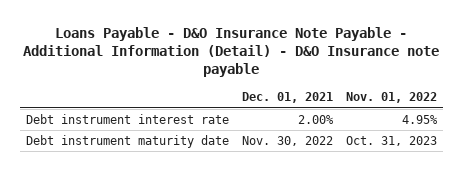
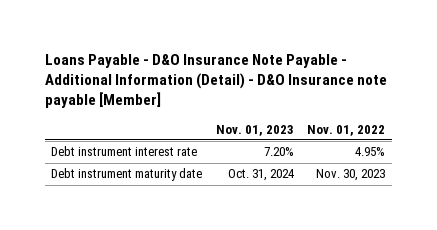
[23,26,440,78] Loans Payable - D&O Insurance Note Payable - Additional Information (Detail) - D&O Insurance note payable -> [44,53,387,109] Loans Payable - D&O Insurance Note Payable - Additional Information (Detail) - D&O Insurance note payable [Member]
[241,92,333,104] Dec. 01, 2021 -> none
none -> [215,124,294,136] Nov. 01, 2023
[345,135,437,146] Oct. 31, 2023 -> [316,169,386,182] Nov. 30, 2023

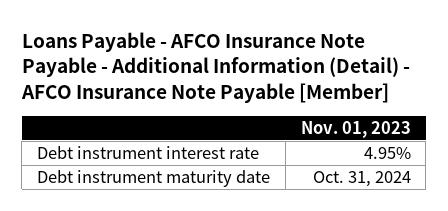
[44,53,387,109] Loans Payable - D&O Insurance Note Payable - Additional Information (Detail) - D&O Insurance note payable [Member] -> [20,31,410,104] Loans Payable - AFCO Insurance Note Payable - Additional Information (Detail) - AFCO Insurance Note Payable [Member]
[307,124,386,136] Nov. 01, 2022 -> none
[263,147,294,157] 7.20% -> [363,147,411,160] 4.95%

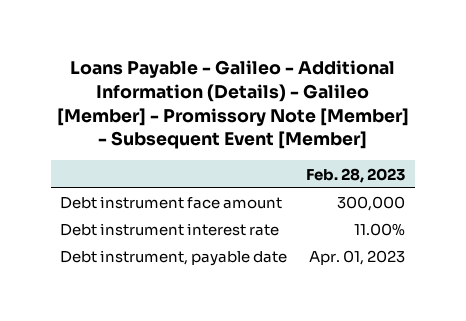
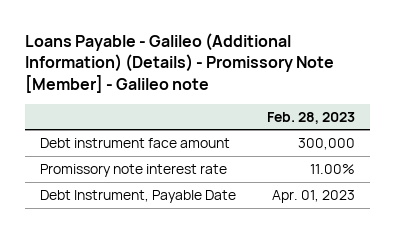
[56,60,409,150] Loans Payable - Galileo - Additional Information (Details) - Galileo [Member] - Promissory Note [Member] - Subsequent Event [Member] -> [25,32,335,93] Loans Payable - Galileo (Additional Information) (Details) - Promissory Note [Member] - Galileo note
[60,223,280,237] Debt instrument interest rate -> [40,163,228,177] Promissory note interest rate
[60,250,288,267] Debt instrument, payable date -> [40,189,237,203] Debt Instrument, Payable Date

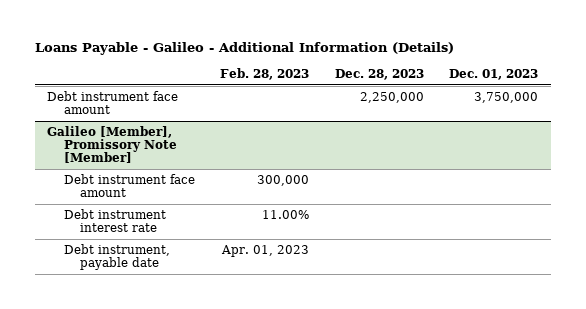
[25,32,335,93] Loans Payable - Galileo (Additional Information) (Details) - Promissory Note [Member] - Galileo note -> [34,42,454,56] Loans Payable - Galileo - Additional Information (Details)
none -> [334,69,424,81] Dec. 28, 2023
none -> [449,69,539,81] Dec. 01, 2023
none -> [47,90,179,115] Debt instrument face amount
none -> [47,125,177,164] Galileo [Member], Promissory Note [Member]
[40,163,228,177] Promissory note interest rate -> [63,208,166,233] Debt instrument interest rate
[40,189,237,203] Debt Instrument, Payable Date -> [63,243,170,271] Debt instrument, payable date

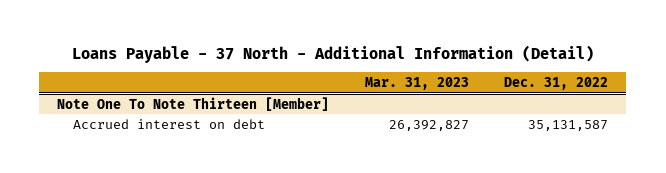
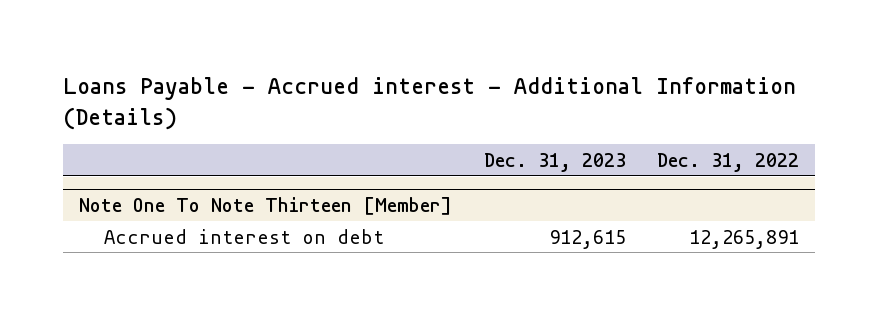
[71,45,594,64] Loans Payable - 37 North - Additional Information (Detail) -> [63,76,797,130] Loans Payable - Accrued interest - Additional Information (Details)
[364,76,469,90] Mar. 31, 2023 -> none
none -> [483,153,626,173] Dec. 31, 2023
[528,119,609,131] 35,131,587 -> [689,229,800,249] 12,265,891

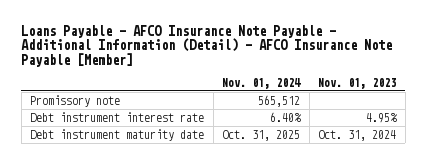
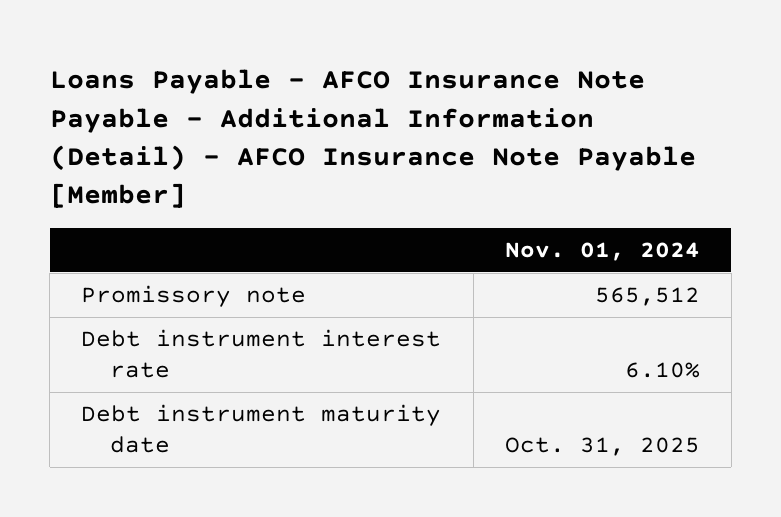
[318,77,397,89] Nov. 01, 2023 -> none
[270,111,303,122] 6.40% -> [624,362,700,379] 6.10%

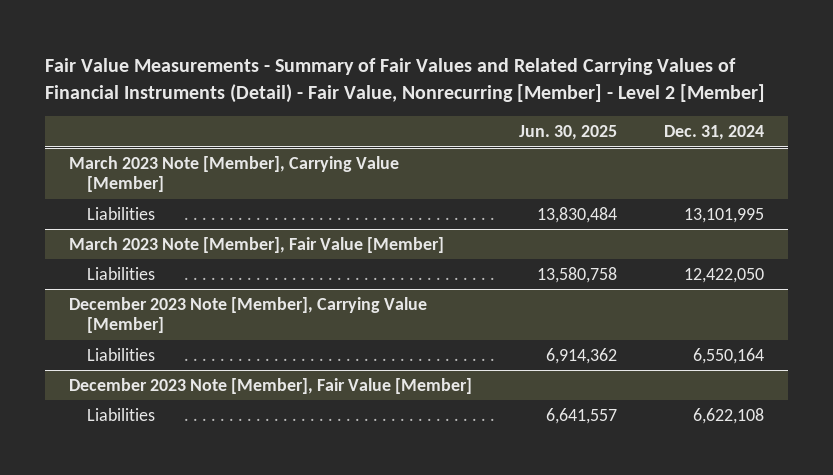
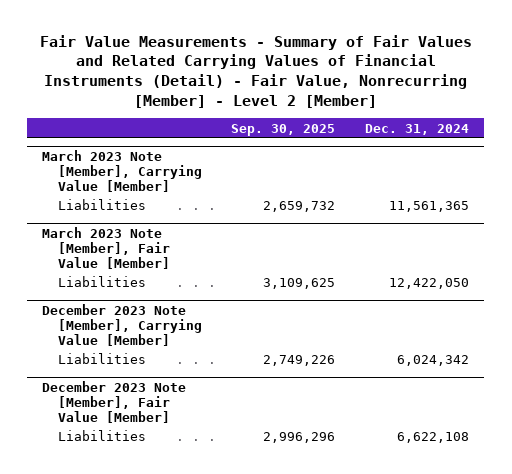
[518,125,617,141] Jun. 30, 2025 -> none
none -> [231,123,336,136] Sep. 30, 2025
[684,207,765,223] 13,101,995 -> [389,201,470,213] 11,561,365
[693,347,765,364] 6,550,164 -> [397,355,470,367] 6,024,342

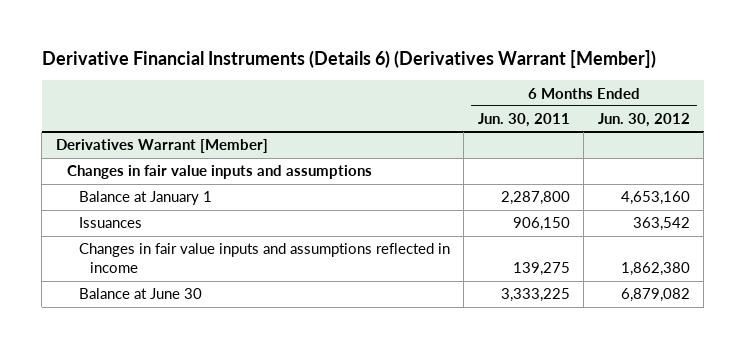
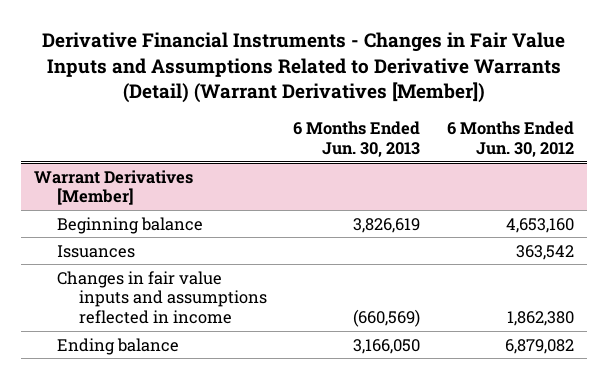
[41,50,656,69] Derivative Financial Instruments (Details 6) (Derivatives Warrant [Member]) -> [42,31,566,104] Derivative Financial Instruments - Changes in Fair Value Inputs and Assumptions Related to Derivative Warrants (Detail) (Warrant Derivatives [Member])
[477,113,570,128] Jun. 30, 2011 -> none
none -> [293,121,421,158] 6 Months Ended Jun. 30, 2013
[67,165,373,180] Changes in fair value inputs and assumptions -> none
[55,139,268,154] Derivatives Warrant [Member] -> [34,169,194,206] Warrant Derivatives [Member]
[78,191,212,206] Balance at January 1 -> [56,216,203,234] Beginning balance
[78,288,202,300] Balance at June 30 -> [56,337,179,355] Ending balance

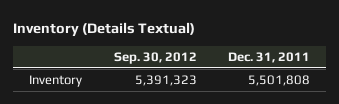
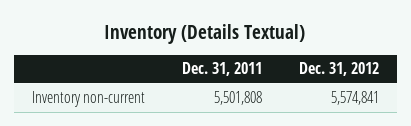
[113,51,197,64] Sep. 30, 2012 -> none
none -> [298,62,379,77] Dec. 31, 2012
[29,75,83,88] Inventory -> [32,91,146,108] Inventory non-current

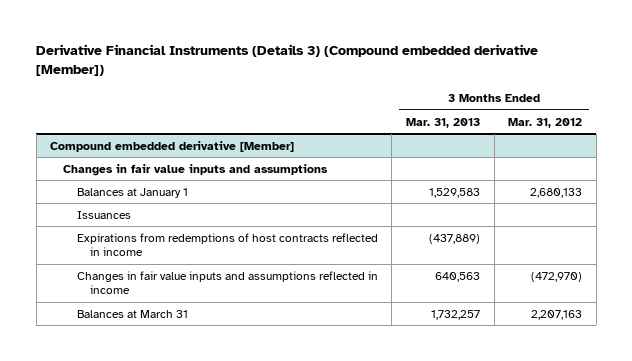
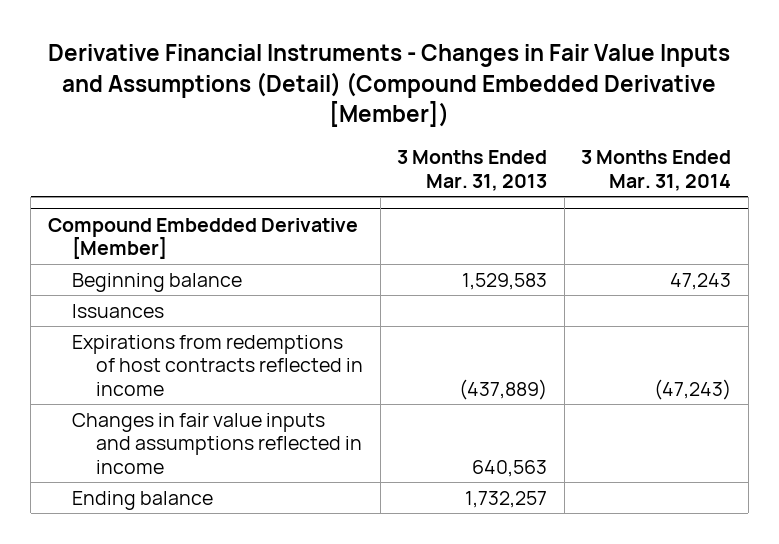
[36,44,539,77] Derivative Financial Instruments (Details 3) (Compound embedded derivative [Member]) -> [48,44,731,128] Derivative Financial Instruments - Changes in Fair Value Inputs and Assumptions (Detail) (Compound Embedded Derivative [Member])
[508,117,583,128] Mar. 31, 2012 -> none
none -> [581,150,732,191] 3 Months Ended Mar. 31, 2014
[63,163,329,176] Changes in fair value inputs and assumptions -> none
[50,140,295,152] Compound embedded derivative [Member] -> [47,217,358,260] Compound Embedded Derivative [Member]
[76,187,188,198] Balances at January 1 -> [71,272,242,292] Beginning balance
[76,309,188,318] Balances at March 31 -> [71,490,213,510] Ending balance

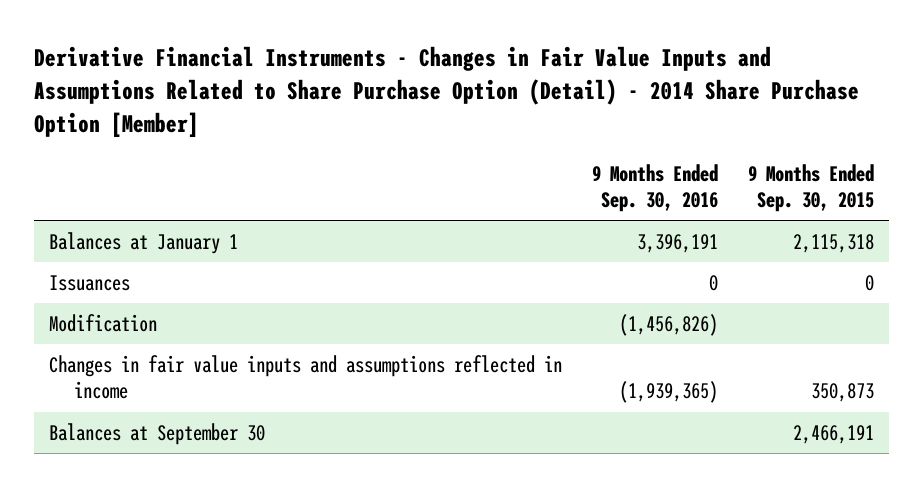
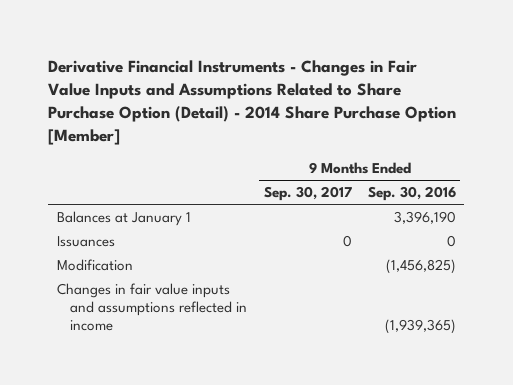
[747,163,874,213] 9 Months Ended Sep. 30, 2015 -> none
none -> [263,186,352,202] Sep. 30, 2017
[636,233,718,253] 3,396,191 -> [394,210,457,224] 3,396,190
[618,313,718,336] (1,456,826) -> [386,258,457,274] (1,456,825)
[48,422,265,445] Balances at September 30 -> none

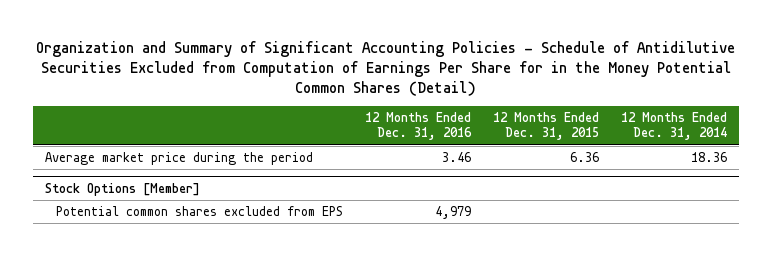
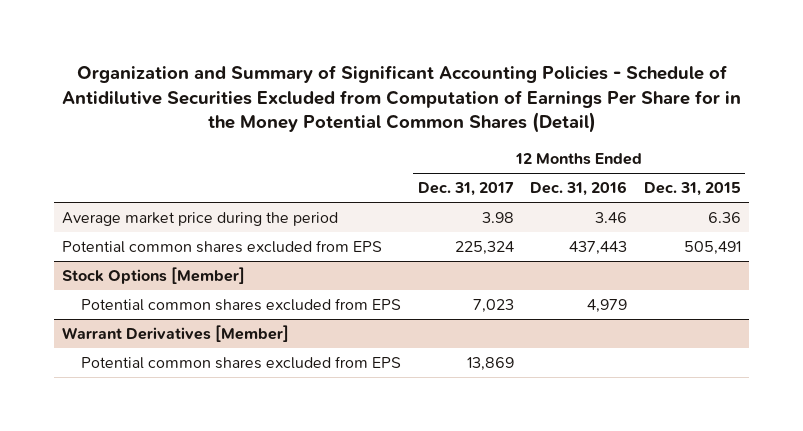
[621,112,728,141] 12 Months Ended Dec. 31, 2014 -> none
none -> [417,182,514,197] Dec. 31, 2017
none -> [62,239,383,253] Potential common shares excluded from EPS
none -> [62,324,290,342] Warrant Derivatives [Member]
none -> [81,355,402,369] Potential common shares excluded from EPS

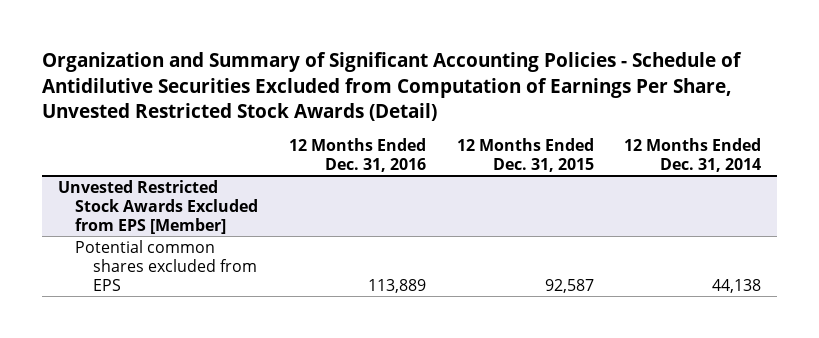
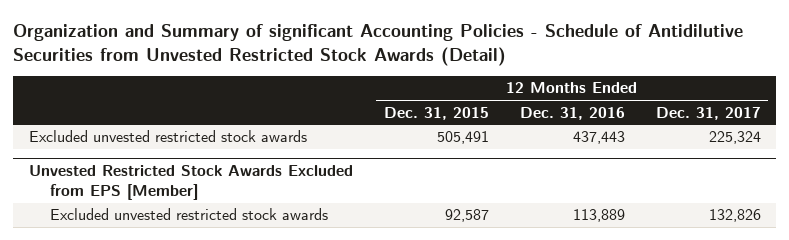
[42,52,743,121] Organization and Summary of Significant Accounting Policies - Schedule of Antidilutive Securities Excluded from Computation of Earnings Per Share, Unvested Restricted Stock Awards (Detail) -> [13,23,744,66] Organization and Summary of significant Accounting Policies - Schedule of Antidilutive Securities from Unvested Restricted Stock Awards (Detail)
[624,138,762,172] 12 Months Ended Dec. 31, 2014 -> none
none -> [655,106,761,120] Dec. 31, 2017
none -> [28,130,307,143] Excluded unvested restricted stock awards
[75,240,257,291] Potential common shares excluded from EPS -> [49,208,328,221] Excluded unvested restricted stock awards

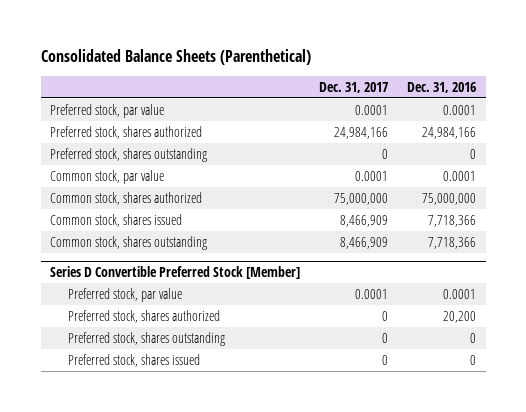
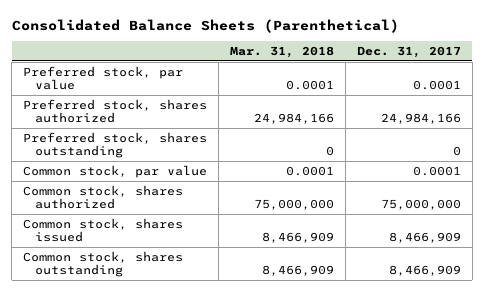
[407,81,477,93] Dec. 31, 2016 -> none
none -> [230,46,335,59] Mar. 31, 2018
[50,265,301,279] Series D Convertible Preferred Stock [Member] -> none
[68,287,183,302] Preferred stock, par value -> none
[68,309,221,323] Preferred stock, shares authorized -> none
[68,331,226,346] Preferred stock, shares outstanding -> none
[68,353,201,367] Preferred stock, shares issued -> none

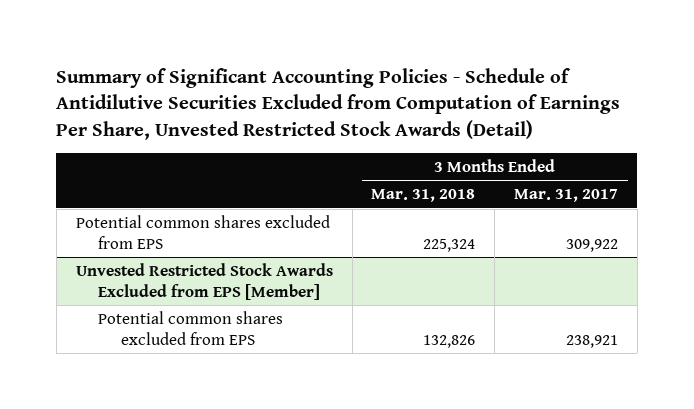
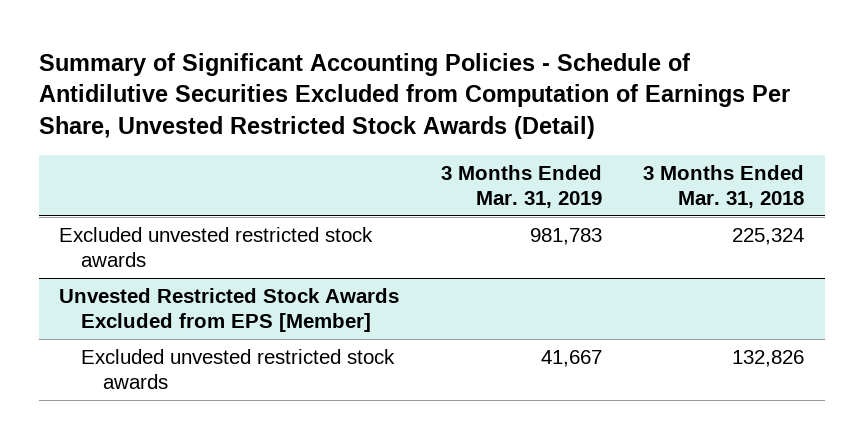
[514,189,619,203] Mar. 31, 2017 -> none
none -> [440,164,602,208] 3 Months Ended Mar. 31, 2019
[75,215,330,249] Potential common shares excluded from EPS -> [59,227,374,267] Excluded unvested restricted stock awards
[98,311,284,345] Potential common shares excluded from EPS -> [81,349,396,389] Excluded unvested restricted stock awards

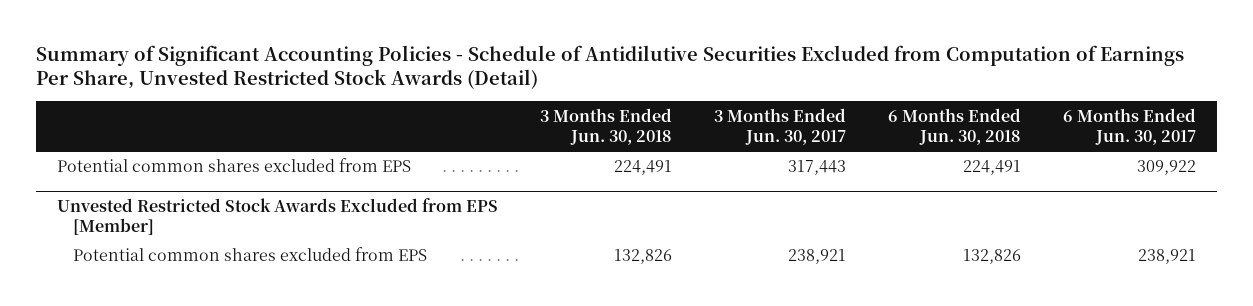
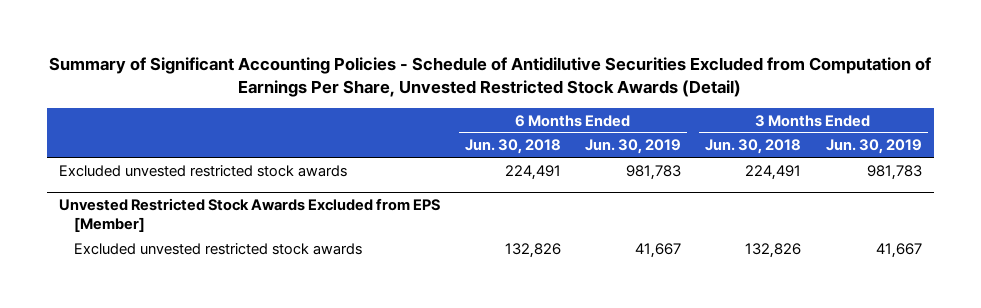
[713,107,846,146] 3 Months Ended Jun. 30, 2017 -> none
[1062,107,1196,146] 6 Months Ended Jun. 30, 2017 -> none
none -> [584,139,681,155] Jun. 30, 2019
none -> [825,139,922,155] Jun. 30, 2019
[57,158,412,173] Potential common shares excluded from EPS -> [59,164,348,177] Excluded unvested restricted stock awards
[72,247,427,262] Potential common shares excluded from EPS -> [74,242,363,255] Excluded unvested restricted stock awards

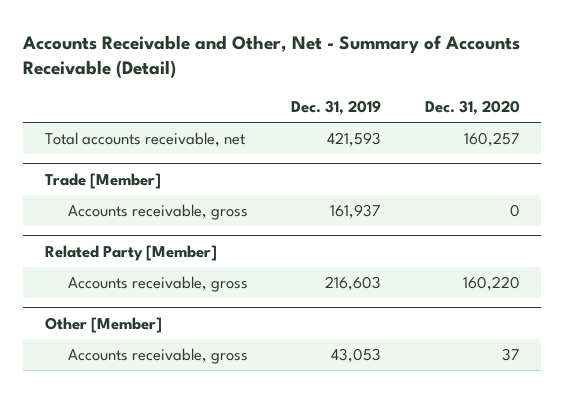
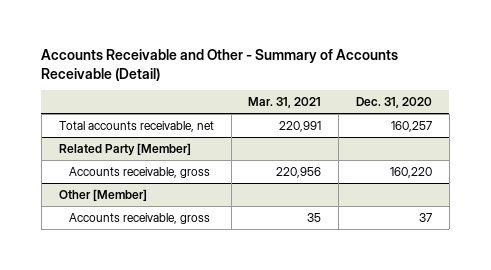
[22,34,521,79] Accounts Receivable and Other, Net - Summary of Accounts Receivable (Detail) -> [41,48,399,81] Accounts Receivable and Other - Summary of Accounts Receivable (Detail)
[291,99,382,115] Dec. 31, 2019 -> none
none -> [248,97,322,109] Mar. 31, 2021
[45,172,162,189] Trade [Member] -> none
[67,204,248,221] Accounts receivable, gross -> none

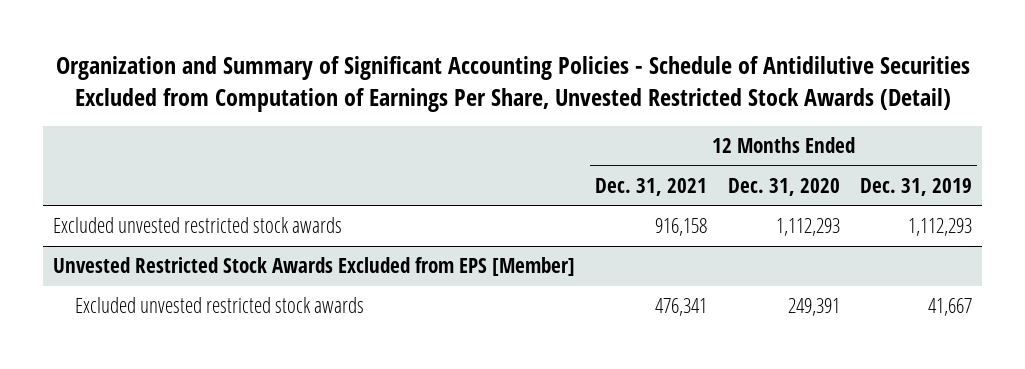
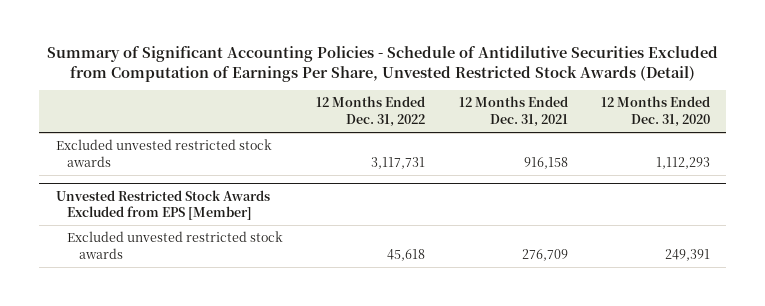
[55,56,970,112] Organization and Summary of Significant Accounting Policies - Schedule of Antidilutive Securities Excluded from Computation of Earnings Per Share, Unvested Restricted Stock Awards (Detail) -> [46,46,718,82] Summary of Significant Accounting Policies - Schedule of Antidilutive Securities Excluded from Computation of Earnings Per Share, Unvested Restricted Stock Awards (Detail)
[860,177,973,196] Dec. 31, 2019 -> none
none -> [316,96,426,127] 12 Months Ended Dec. 31, 2022
[655,297,708,316] 476,341 -> [521,248,568,261] 276,709

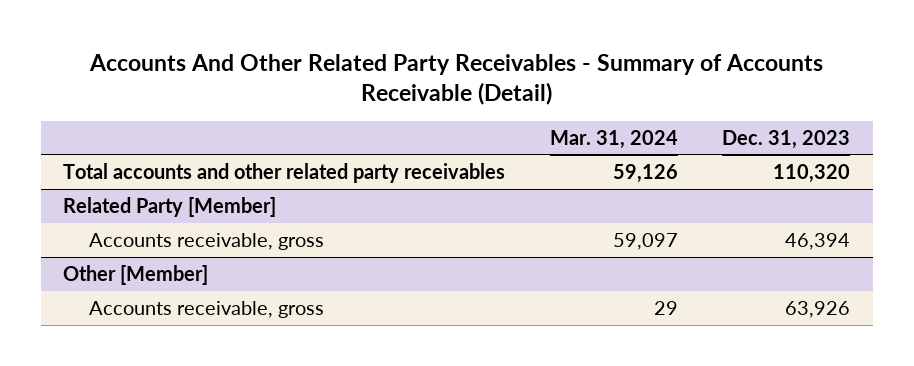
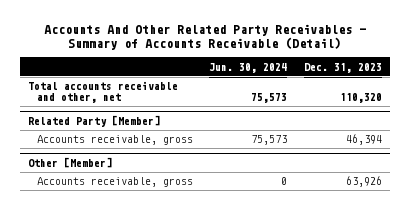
[549,129,678,149] Mar. 31, 2024 -> none
none -> [209,62,288,73] Jun. 30, 2024
[63,162,506,183] Total accounts and other related party receivables -> [28,81,179,104] Total accounts receivable and other, net

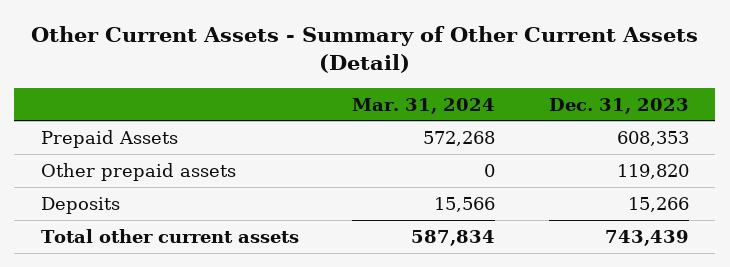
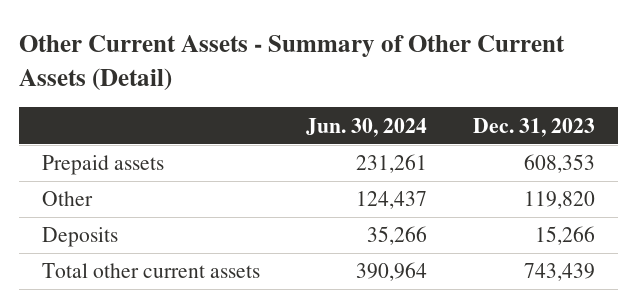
[352,97,496,114] Mar. 31, 2024 -> none
none -> [305,117,427,137] Jun. 30, 2024
[41,129,179,148] Prepaid Assets -> [41,155,164,176] Prepaid assets
[41,162,237,181] Other prepaid assets -> [41,191,93,207] Other

